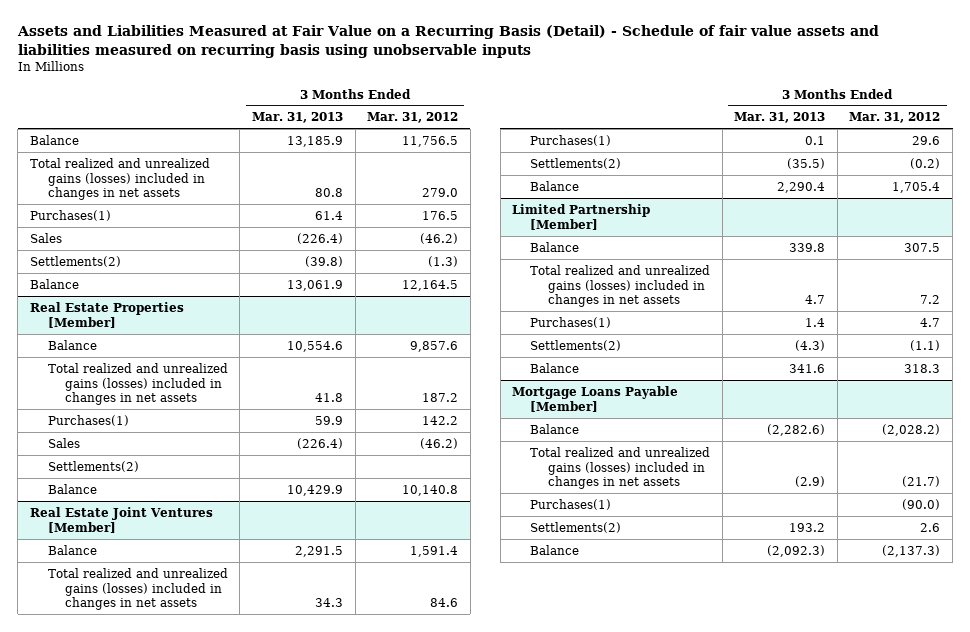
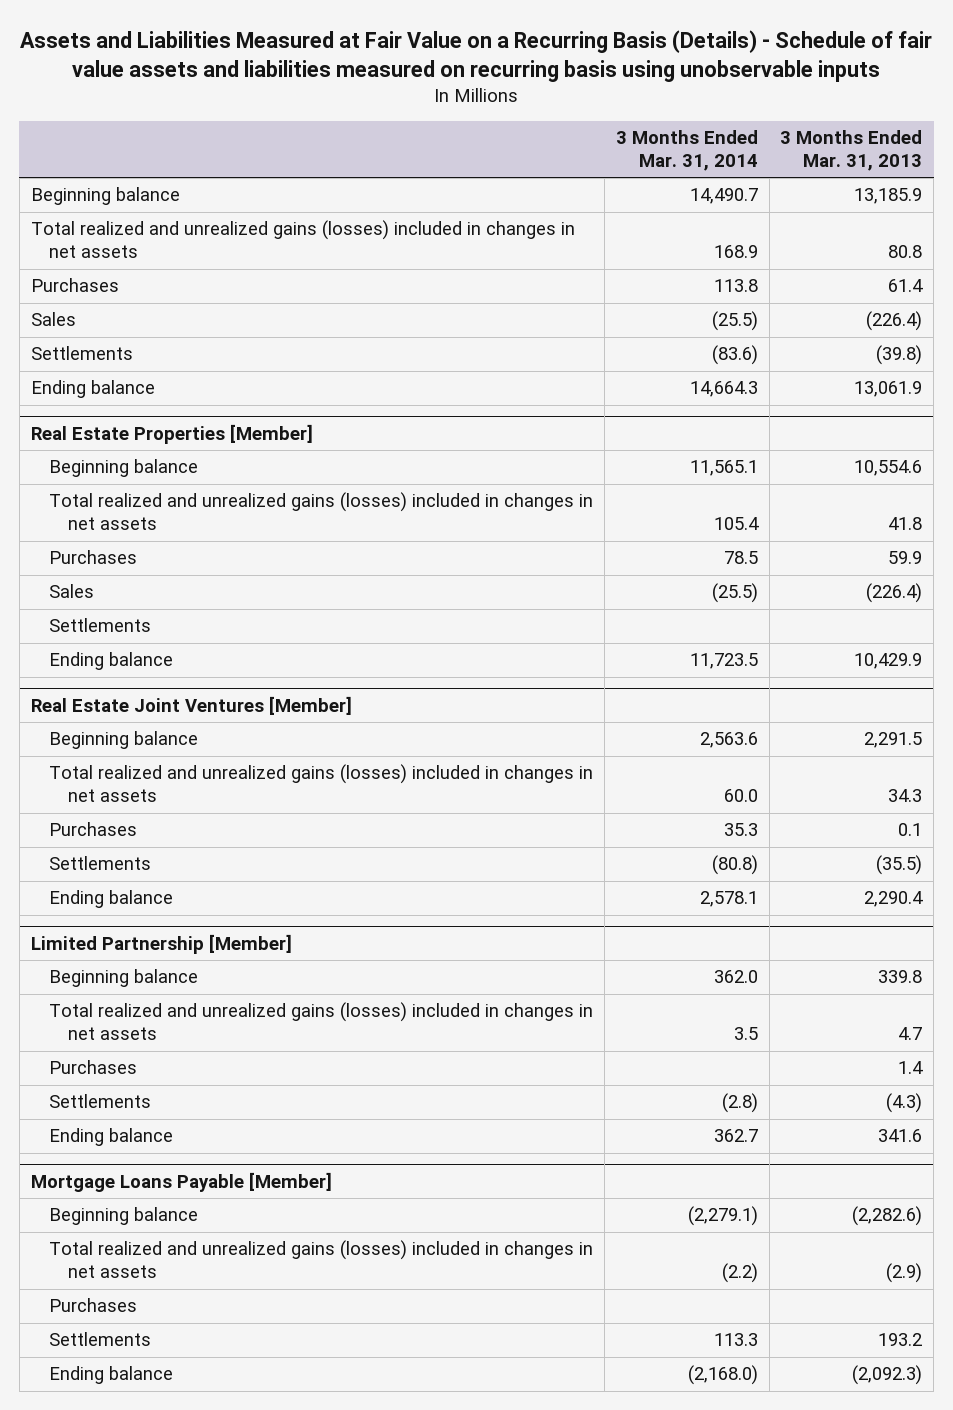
[16,25,879,58] Assets and Liabilities Measured at Fair Value on a Recurring Basis (Detail) - Schedule of fair value assets and liabilities measured on recurring basis using unobservable inputs -> [20,30,933,83] Assets and Liabilities Measured at Fair Value on a Recurring Basis (Details) - Schedule of fair value assets and liabilities measured on recurring basis using unobservable inputs
[367,112,459,124] Mar. 31, 2012 -> none
none -> [615,130,758,172] 3 Months Ended Mar. 31, 2014
[29,134,79,145] Balance -> [30,187,180,206] Beginning balance
[29,209,111,221] Purchases(1) -> [30,278,119,293] Purchases
[29,255,121,267] Settlements(2) -> [30,346,133,361] Settlements
[29,278,79,289] Balance -> [30,380,155,399] Ending balance
[47,339,97,350] Balance -> [49,459,199,478] Beginning balance
[47,414,129,426] Purchases(1) -> [49,550,138,565] Purchases
[47,460,139,472] Settlements(2) -> [49,618,152,633] Settlements
[47,483,97,494] Balance -> [49,652,174,671] Ending balance
[47,544,97,555] Balance -> [49,731,199,750] Beginning balance
[529,134,611,146] Purchases(1) -> [49,822,138,837] Purchases
[529,157,621,169] Settlements(2) -> [49,856,152,871] Settlements
[529,180,579,191] Balance -> [49,890,174,909] Ending balance
[529,241,579,252] Balance -> [49,969,199,988] Beginning balance
[529,316,611,328] Purchases(1) -> [49,1060,138,1075] Purchases
[529,339,621,351] Settlements(2) -> [49,1094,152,1109] Settlements
[529,362,579,373] Balance -> [49,1128,174,1147] Ending balance
[529,423,579,434] Balance -> [49,1207,199,1226] Beginning balance
[529,498,611,510] Purchases(1) -> [49,1298,138,1313] Purchases
[529,521,621,533] Settlements(2) -> [49,1332,152,1347] Settlements
[529,544,579,555] Balance -> [49,1366,174,1385] Ending balance

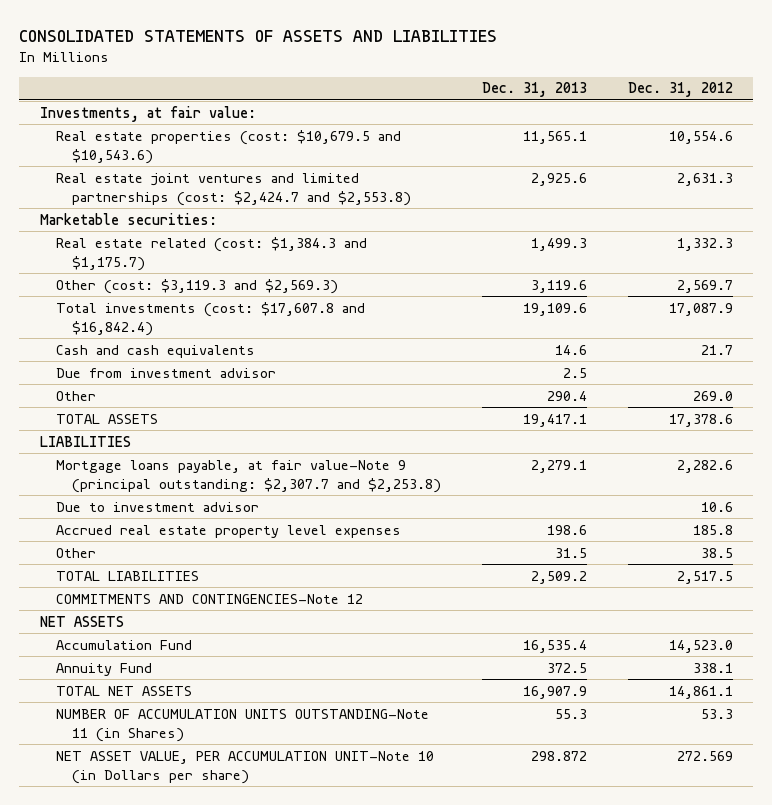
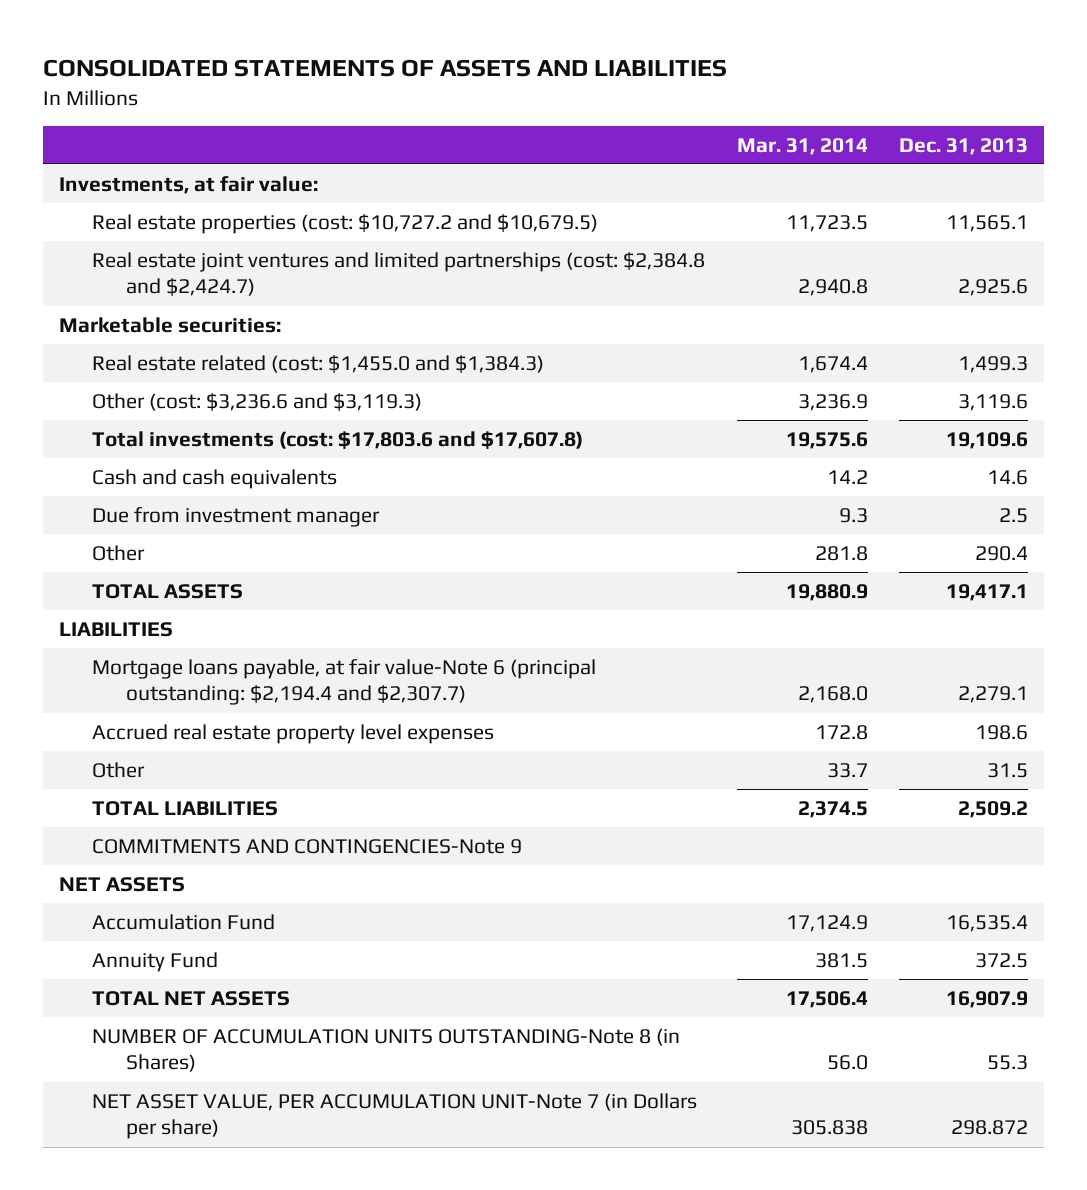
[627,82,733,98] Dec. 31, 2012 -> none
none -> [736,137,868,155] Mar. 31, 2014
[56,129,402,164] Real estate properties (cost: $10,679.5 and $10,543.6) -> [92,213,599,234] Real estate properties (cost: $10,727.2 and $10,679.5)
[56,172,412,206] Real estate joint ventures and limited partnerships (cost: $2,424.7 and $2,553.8) -> [92,251,706,297] Real estate joint ventures and limited partnerships (cost: $2,384.8 and $2,424.7)
[56,236,368,271] Real estate related (cost: $1,384.3 and $1,175.7) -> [92,354,545,373] Real estate related (cost: $1,455.0 and $1,384.3)
[56,278,339,294] Other (cost: $3,119.3 and $2,569.3) -> [92,392,423,411] Other (cost: $3,236.6 and $3,119.3)
[56,301,366,336] Total investments (cost: $17,607.8 and $16,842.4) -> [92,430,584,449] Total investments (cost: $17,803.6 and $17,607.8)
[56,367,277,378] Due from investment advisor -> [92,506,381,527] Due from investment manager
[56,501,260,512] Due to investment advisor -> none
[56,459,442,493] Mortgage loans payable, at fair value-Note 9 (principal outstanding: $2,307.7 and $2,253.8) -> [92,658,597,706] Mortgage loans payable, at fair value-Note 6 (principal outstanding: $2,194.4 and $2,307.7)
[56,593,364,604] COMMITMENTS AND CONTINGENCIES-Note 12 -> [92,838,523,854] COMMITMENTS AND CONTINGENCIES-Note 9
[56,708,430,742] NUMBER OF ACCUMULATION UNITS OUTSTANDING-Note 11 (in Shares) -> [92,1027,681,1073] NUMBER OF ACCUMULATION UNITS OUTSTANDING-Note 8 (in Shares)
[56,750,435,784] NET ASSET VALUE, PER ACCUMULATION UNIT-Note 10 (in Dollars per share) -> [92,1092,698,1140] NET ASSET VALUE, PER ACCUMULATION UNIT-Note 7 (in Dollars per share)

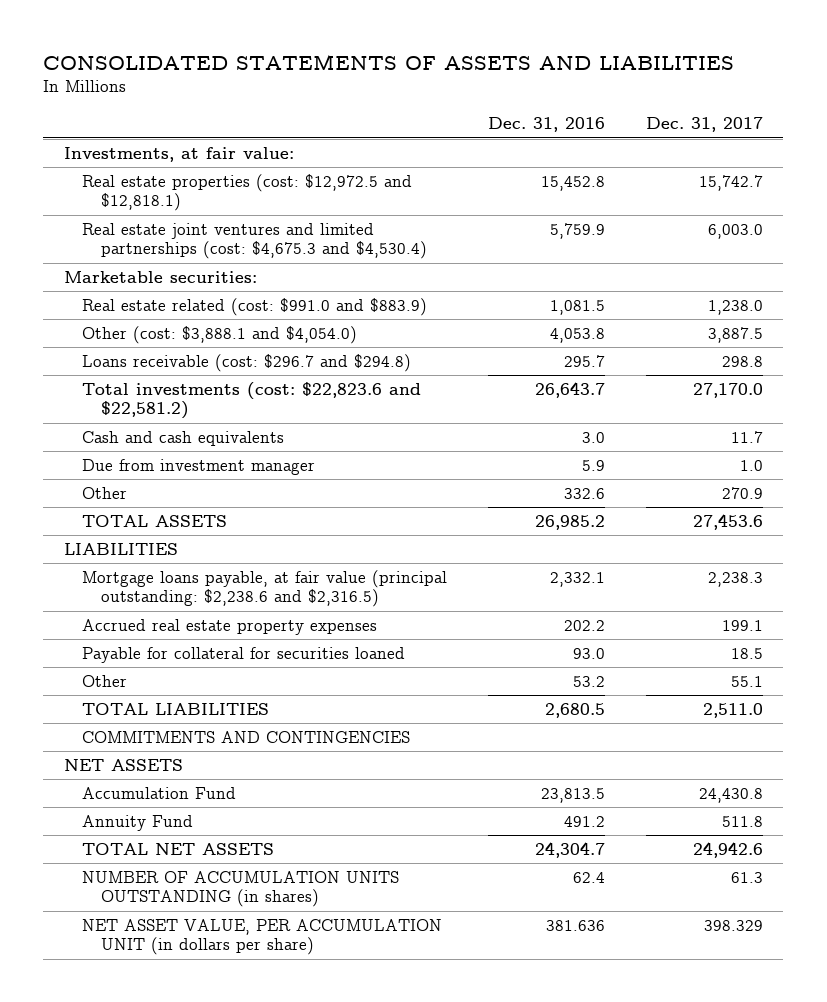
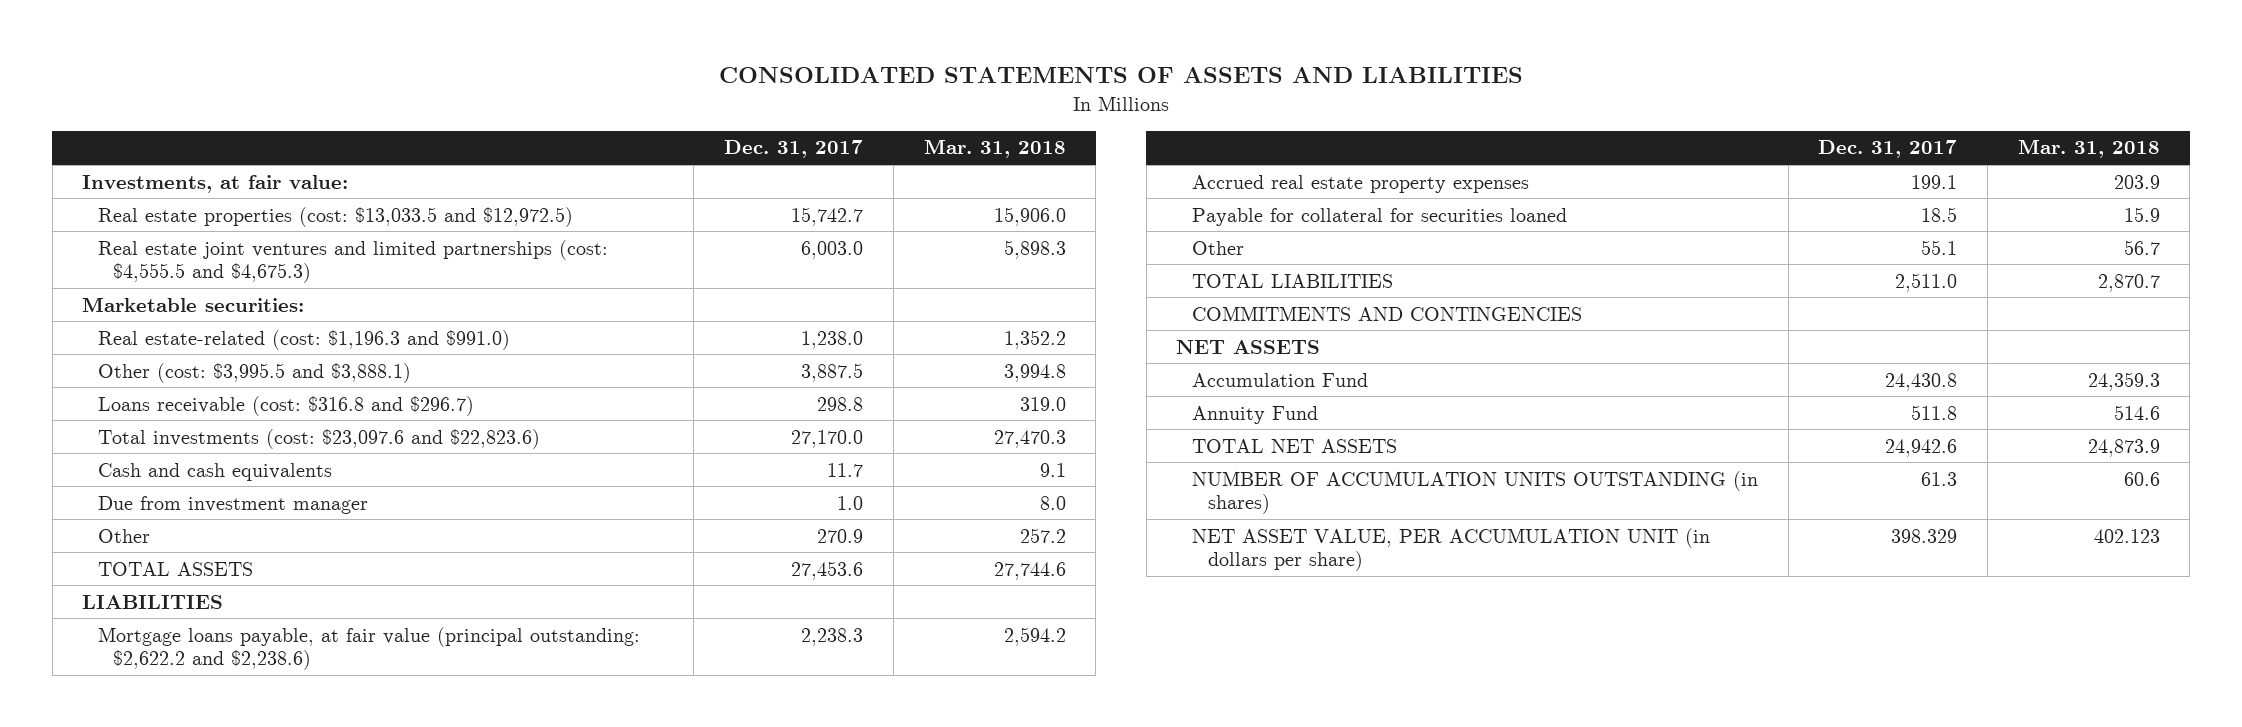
[488,117,606,133] Dec. 31, 2016 -> none
none -> [923,139,1066,159] Mar. 31, 2018
[82,174,413,212] Real estate properties (cost: $12,972.5 and $12,818.1) -> [97,206,573,227] Real estate properties (cost: $13,033.5 and $12,972.5)
[82,223,428,260] Real estate joint ventures and limited partnerships (cost: $4,675.3 and $4,530.4) -> [97,239,608,284] Real estate joint ventures and limited partnerships (cost: $4,555.5 and $4,675.3)
[82,298,428,317] Real estate related (cost: $991.0 and $883.9) -> [97,329,510,350] Real estate-related (cost: $1,196.3 and $991.0)
[82,326,358,345] Other (cost: $3,888.1 and $4,054.0) -> [97,362,411,383] Other (cost: $3,995.5 and $3,888.1)
[82,354,412,373] Loans receivable (cost: $296.7 and $294.8) -> [97,395,474,416] Loans receivable (cost: $316.8 and $296.7)
[82,382,422,420] Total investments (cost: $22,823.6 and $22,581.2) -> [97,428,540,449] Total investments (cost: $23,097.6 and $22,823.6)
[82,570,448,608] Mortgage loans payable, at fair value (principal outstanding: $2,238.6 and $2,316.5) -> [97,626,640,671] Mortgage loans payable, at fair value (principal outstanding: $2,622.2 and $2,238.6)

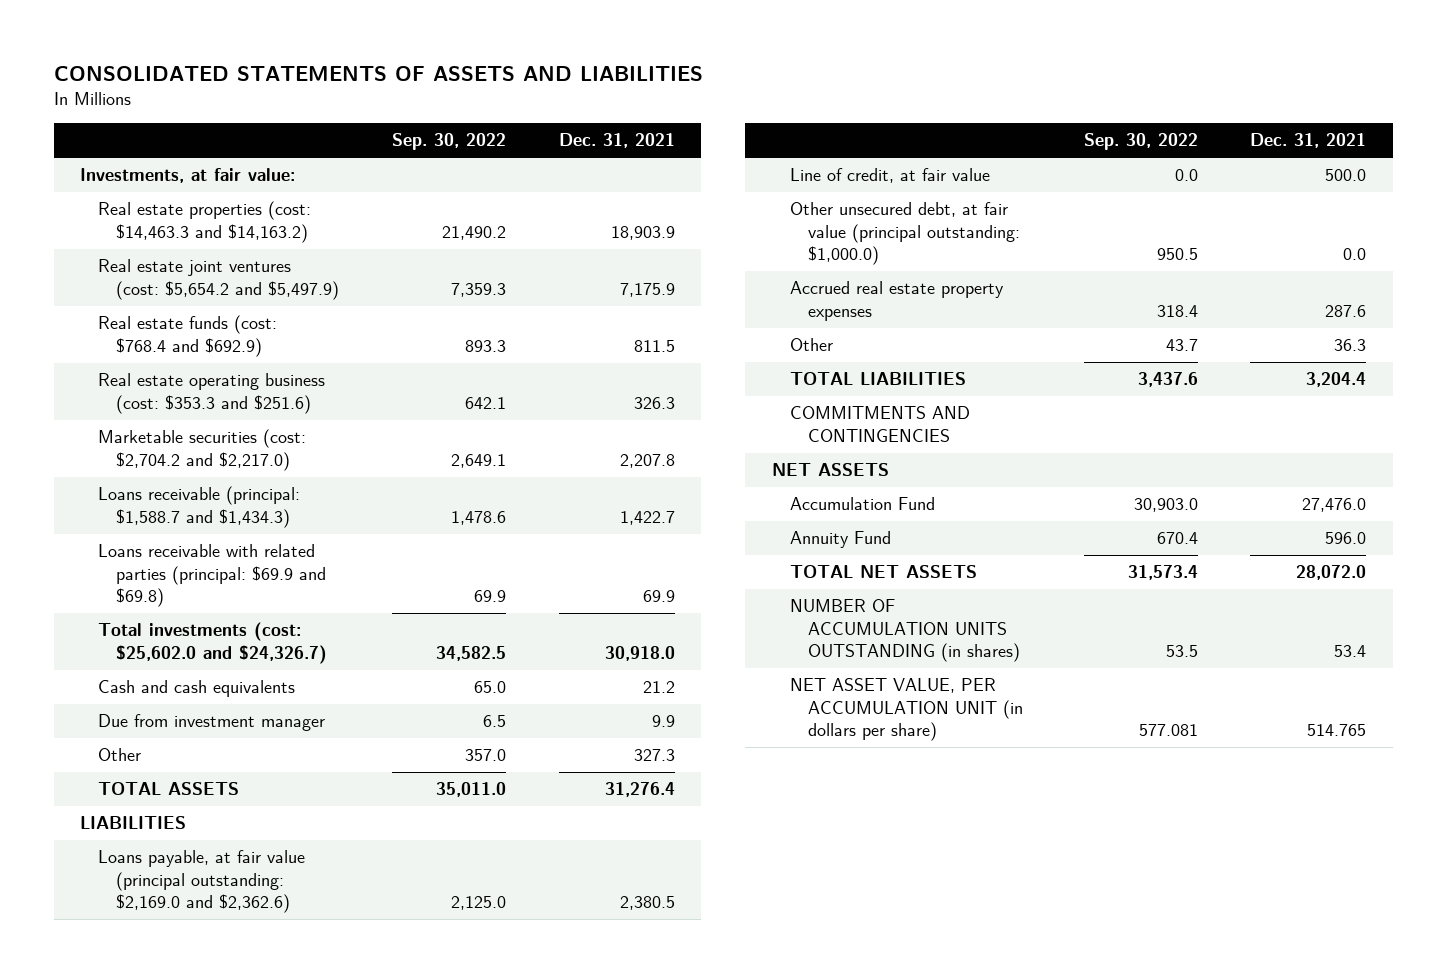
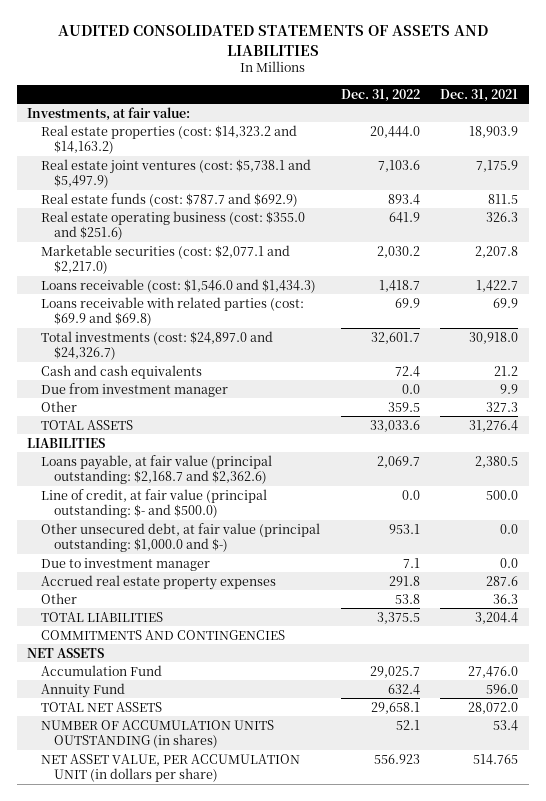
[53,66,703,82] CONSOLIDATED STATEMENTS OF ASSETS AND LIABILITIES -> [57,25,488,56] AUDITED CONSOLIDATED STATEMENTS OF ASSETS AND LIABILITIES
[391,133,506,151] Sep. 30, 2022 -> none
none -> [340,88,420,102] Dec. 31, 2022
[98,201,312,243] Real estate properties (cost: $14,463.3 and $14,163.2) -> [40,124,297,155] Real estate properties (cost: $14,323.2 and $14,163.2)
[98,259,340,300] Real estate joint ventures (cost: $5,654.2 and $5,497.9) -> [40,158,311,189] Real estate joint ventures (cost: $5,738.1 and $5,497.9)
[98,315,278,357] Real estate funds (cost: $768.4 and $692.9) -> [40,192,298,207] Real estate funds (cost: $787.7 and $692.9)
[98,373,326,414] Real estate operating business (cost: $353.3 and $251.6) -> [40,210,305,241] Real estate operating business (cost: $355.0 and $251.6)
[98,429,307,471] Marketable securities (cost: $2,704.2 and $2,217.0) -> [40,244,290,275] Marketable securities (cost: $2,077.1 and $2,217.0)
[98,486,301,528] Loans receivable (principal: $1,588.7 and $1,434.3) -> [40,278,316,293] Loans receivable (cost: $1,546.0 and $1,434.3)
[98,544,327,608] Loans receivable with related parties (principal: $69.9 and $69.8) -> [40,296,304,327] Loans receivable with related parties (cost: $69.9 and $69.8)
[98,622,328,664] Total investments (cost: $25,602.0 and $24,326.7) -> [40,330,273,361] Total investments (cost: $24,897.0 and $24,326.7)
[98,850,306,914] Loans payable, at fair value (principal outstanding: $2,169.0 and $2,362.6) -> [40,454,272,485] Loans payable, at fair value (principal outstanding: $2,168.7 and $2,362.6)
[789,168,990,184] Line of credit, at fair value -> [40,488,267,519] Line of credit, at fair value (principal outstanding: $- and $500.0)
[789,202,1020,266] Other unsecured debt, at fair value (principal outstanding: $1,000.0) -> [40,522,320,553] Other unsecured debt, at fair value (principal outstanding: $1,000.0 and $-)
none -> [40,557,210,571] Due to investment manager

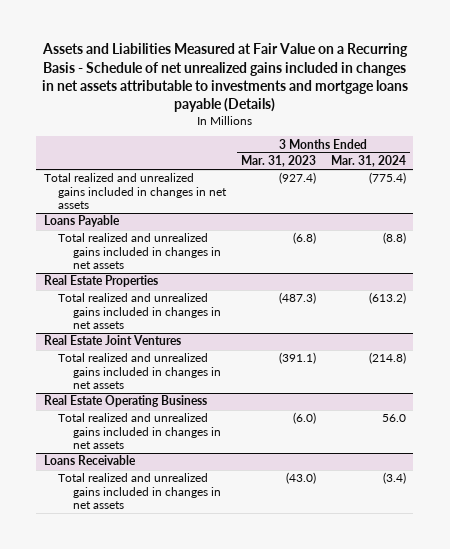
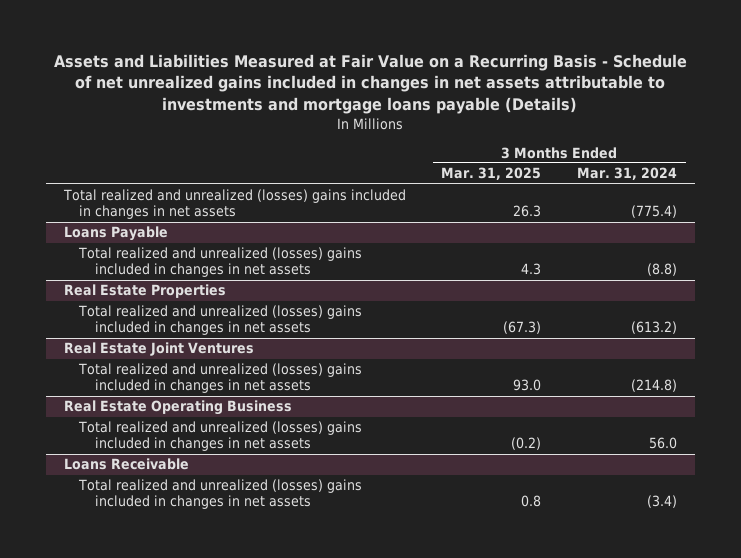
[241,155,317,168] Mar. 31, 2023 -> none
none -> [441,167,542,181] Mar. 31, 2025
[43,173,228,210] Total realized and unrealized gains included in changes in net assets -> [62,189,406,220] Total realized and unrealized (losses) gains included in changes in net assets
[58,233,221,270] Total realized and unrealized gains included in changes in net assets -> [78,247,363,278] Total realized and unrealized (losses) gains included in changes in net assets
[58,293,221,330] Total realized and unrealized gains included in changes in net assets -> [78,305,363,336] Total realized and unrealized (losses) gains included in changes in net assets
[58,353,221,390] Total realized and unrealized gains included in changes in net assets -> [78,363,363,394] Total realized and unrealized (losses) gains included in changes in net assets
[58,413,221,450] Total realized and unrealized gains included in changes in net assets -> [78,421,363,452] Total realized and unrealized (losses) gains included in changes in net assets
[58,473,221,510] Total realized and unrealized gains included in changes in net assets -> [78,479,363,510] Total realized and unrealized (losses) gains included in changes in net assets

